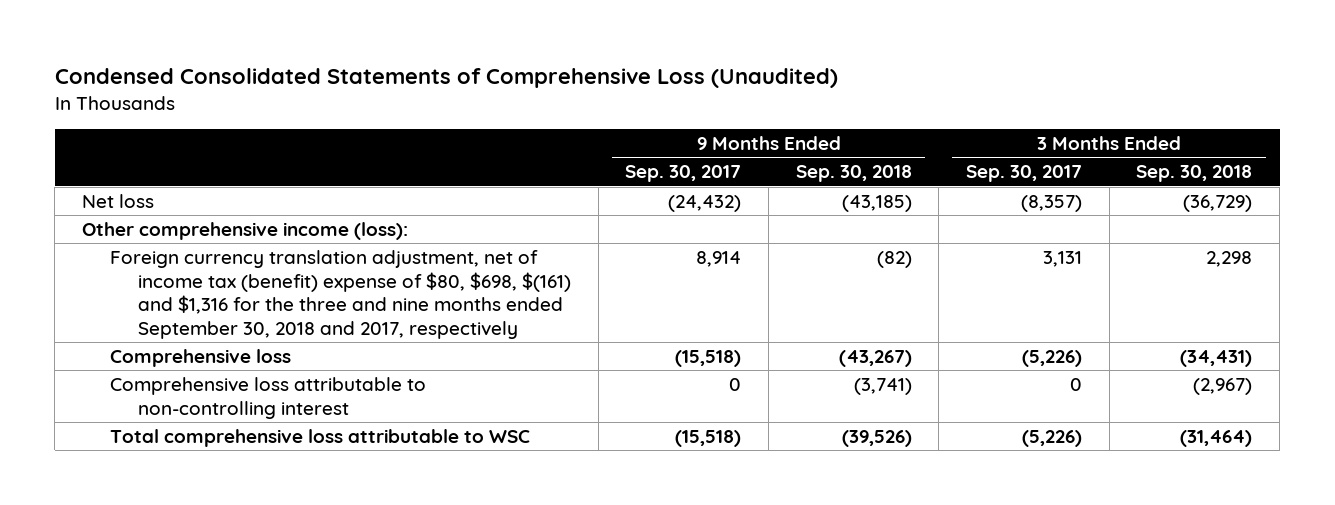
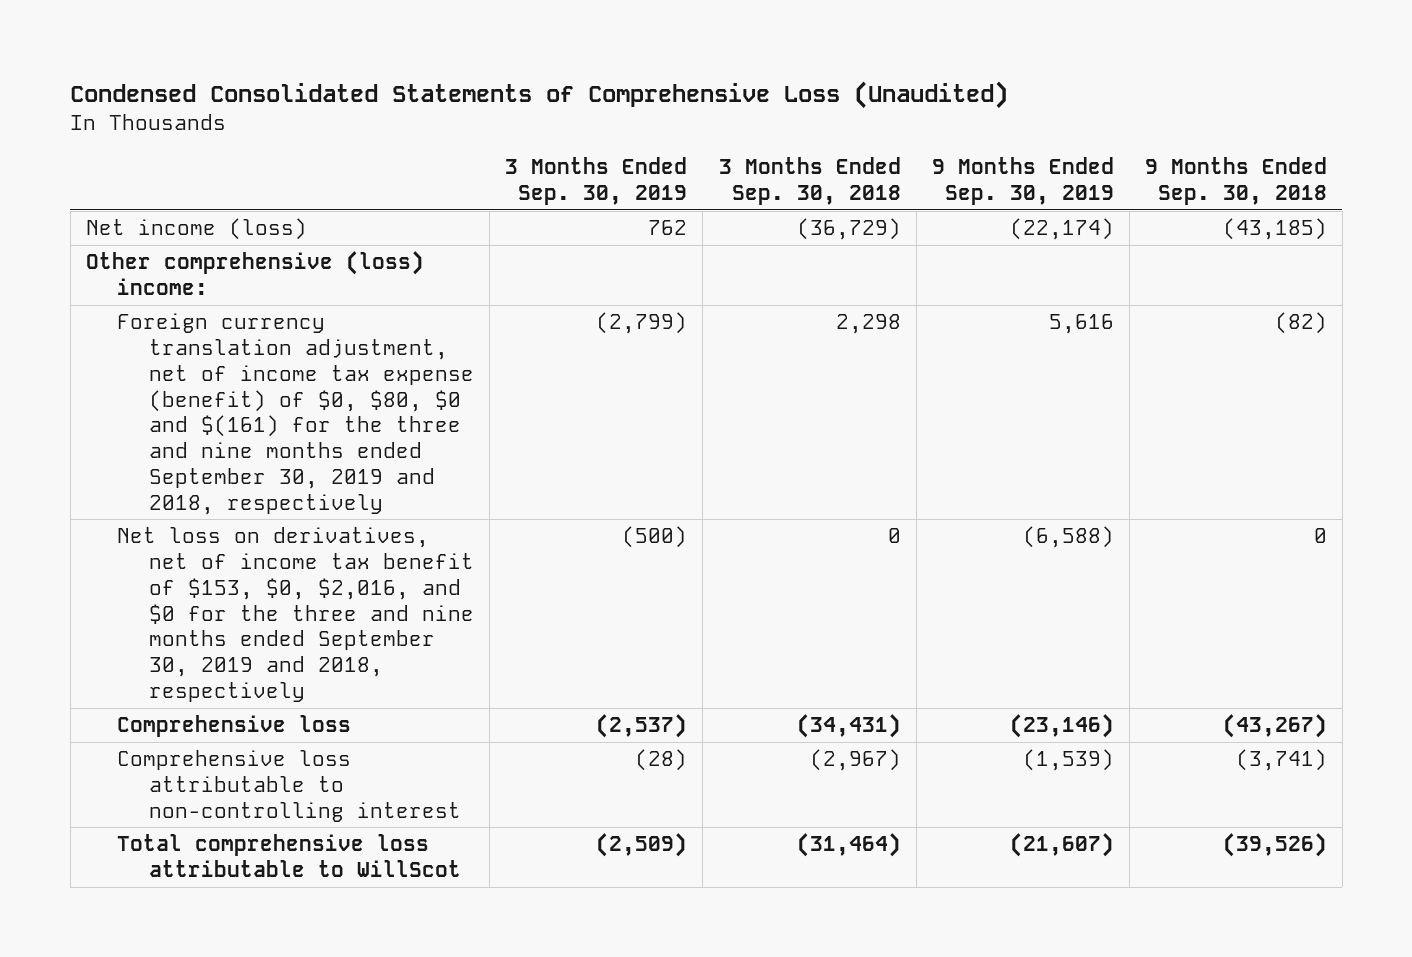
[625,165,742,183] Sep. 30, 2017 -> none
[966,165,1083,183] Sep. 30, 2017 -> none
none -> [505,157,688,206] 3 Months Ended Sep. 30, 2019
none -> [931,157,1114,206] 9 Months Ended Sep. 30, 2019
[82,193,155,208] Net loss -> [85,218,307,241] Net income (loss)
[82,221,409,240] Other comprehensive income (loss): -> [85,251,424,295] Other comprehensive (loss) income:
[110,249,572,339] Foreign currency translation adjustment, net of income tax (benefit) expense of $80, $698, $(161) and $1,316 for the three and nine months ended September 30, 2018 and 2017, respectively -> [117,313,475,515] Foreign currency translation adjustment, net of income tax expense (benefit) of $0, $80, $0 and $(161) for the three and nine months ended September 30, 2019 and 2018, respectively
none -> [117,527,475,702] Net loss on derivatives, net of income tax benefit of $153, $0, $2,016, and $0 for the three and nine months ended September 30, 2019 and 2018, respectively
[110,428,531,447] Total comprehensive loss attributable to WSC -> [117,834,462,877] Total comprehensive loss attributable to WillScot

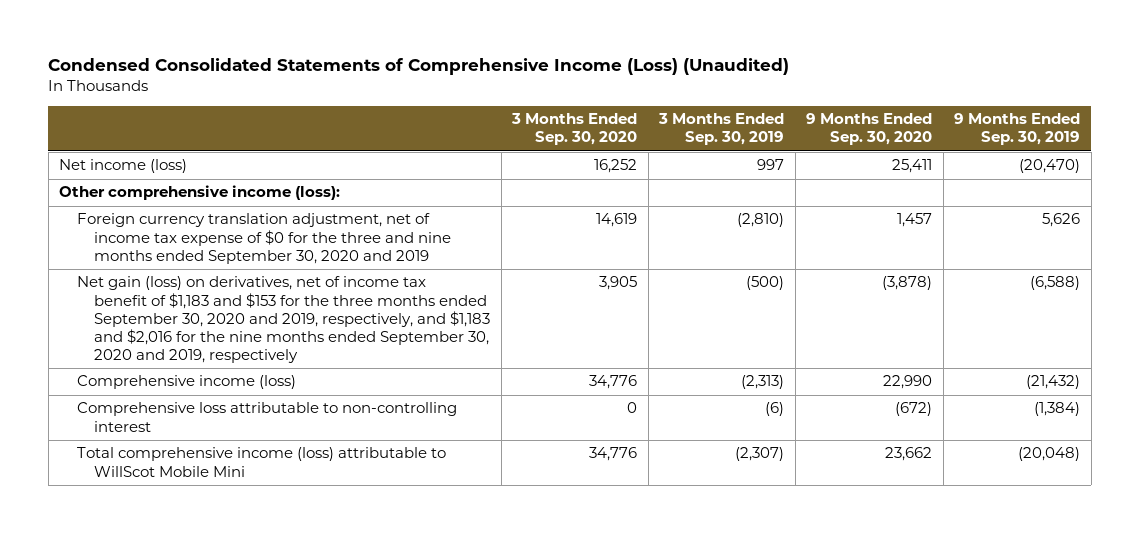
[70,81,1009,110] Condensed Consolidated Statements of Comprehensive Loss (Unaudited) -> [48,58,790,76] Condensed Consolidated Statements of Comprehensive Income (Loss) (Unaudited)
[718,157,901,206] 3 Months Ended Sep. 30, 2018 -> none
[1144,157,1327,206] 9 Months Ended Sep. 30, 2018 -> none
none -> [511,113,638,146] 3 Months Ended Sep. 30, 2020
none -> [806,113,933,146] 9 Months Ended Sep. 30, 2020
[648,220,688,236] 762 -> [757,159,785,171] 997
[1009,218,1114,241] (22,174) -> [1019,159,1081,174] (20,470)
[85,251,424,295] Other comprehensive (loss) income: -> [59,185,341,201] Other comprehensive income (loss):
[117,313,475,515] Foreign currency translation adjustment, net of income tax expense (benefit) of $0, $80, $0 and $(161) for the three and nine months ended September 30, 2019 and 2018, respectively -> [76,213,452,264] Foreign currency translation adjustment, net of income tax expense of $0 for the three and nine months ended September 30, 2020 and 2019
[596,312,688,335] (2,799) -> [737,213,785,228] (2,810)
[1048,314,1114,335] 5,616 -> [1042,213,1081,228] 5,626
[117,527,475,702] Net loss on derivatives, net of income tax benefit of $153, $0, $2,016, and $0 for the three and nine months ended September 30, 2019 and 2018, respectively -> [76,276,491,363] Net gain (loss) on derivatives, net of income tax benefit of $1,183 and $153 for the three months ended September 30, 2020 and 2019, respectively, and $1,183 and $2,016 for the nine months ended September 30, 2020 and 2019, respectively
[117,715,352,738] Comprehensive loss -> [76,375,296,390] Comprehensive income (loss)
[596,714,688,739] (2,537) -> [741,375,785,390] (2,313)
[1009,714,1114,739] (23,146) -> [1026,375,1081,390] (21,432)
[635,749,688,772] (28) -> [765,402,785,417] (6)
[1022,749,1114,772] (1,539) -> [1034,402,1081,417] (1,384)
[117,834,462,877] Total comprehensive loss attributable to WillScot -> [76,447,446,477] Total comprehensive income (loss) attributable to WillScot Mobile Mini
[596,833,688,858] (2,509) -> [735,447,785,462] (2,307)
[1009,833,1114,858] (21,607) -> [1018,447,1081,462] (20,048)

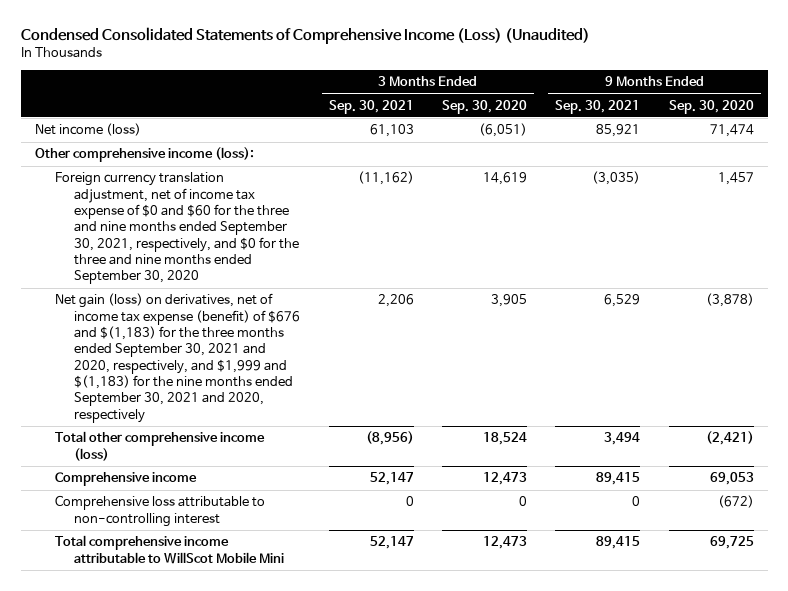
[658,113,785,146] 3 Months Ended Sep. 30, 2019 -> none
[954,113,1081,146] 9 Months Ended Sep. 30, 2019 -> none
none -> [328,99,414,114] Sep. 30, 2021
none -> [555,99,641,114] Sep. 30, 2021
[594,159,638,174] 16,252 -> [479,123,528,138] (6,051)
[892,159,933,174] 25,411 -> [709,124,754,138] 71,474
[76,213,452,264] Foreign currency translation adjustment, net of income tax expense of $0 for the three and nine months ended September 30, 2020 and 2019 -> [54,172,300,285] Foreign currency translation adjustment, net of income tax expense of $0 and $60 for the three and nine months ended September 30, 2021, respectively, and $0 for the three and nine months ended September 30, 2020
[76,276,491,363] Net gain (loss) on derivatives, net of income tax benefit of $1,183 and $153 for the three months ended September 30, 2020 and 2019, respectively, and $1,183 and $2,016 for the nine months ended September 30, 2020 and 2019, respectively -> [54,293,301,423] Net gain (loss) on derivatives, net of income tax expense (benefit) of $676 and $(1,183) for the three months ended September 30, 2021 and 2020, respectively, and $1,999 and $(1,183) for the nine months ended September 30, 2021 and 2020, respectively
none -> [54,431,265,461] Total other comprehensive income (loss)
[76,375,296,390] Comprehensive income (loss) -> [54,472,197,487] Comprehensive income
[589,375,638,390] 34,776 -> [483,472,528,486] 12,473
[883,375,933,390] 22,990 -> [709,472,754,486] 69,053
[76,447,446,477] Total comprehensive income (loss) attributable to WillScot Mobile Mini -> [54,535,285,564] Total comprehensive income attributable to WillScot Mobile Mini
[589,447,638,462] 34,776 -> [483,536,528,550] 12,473
[885,447,933,462] 23,662 -> [709,536,754,550] 69,725

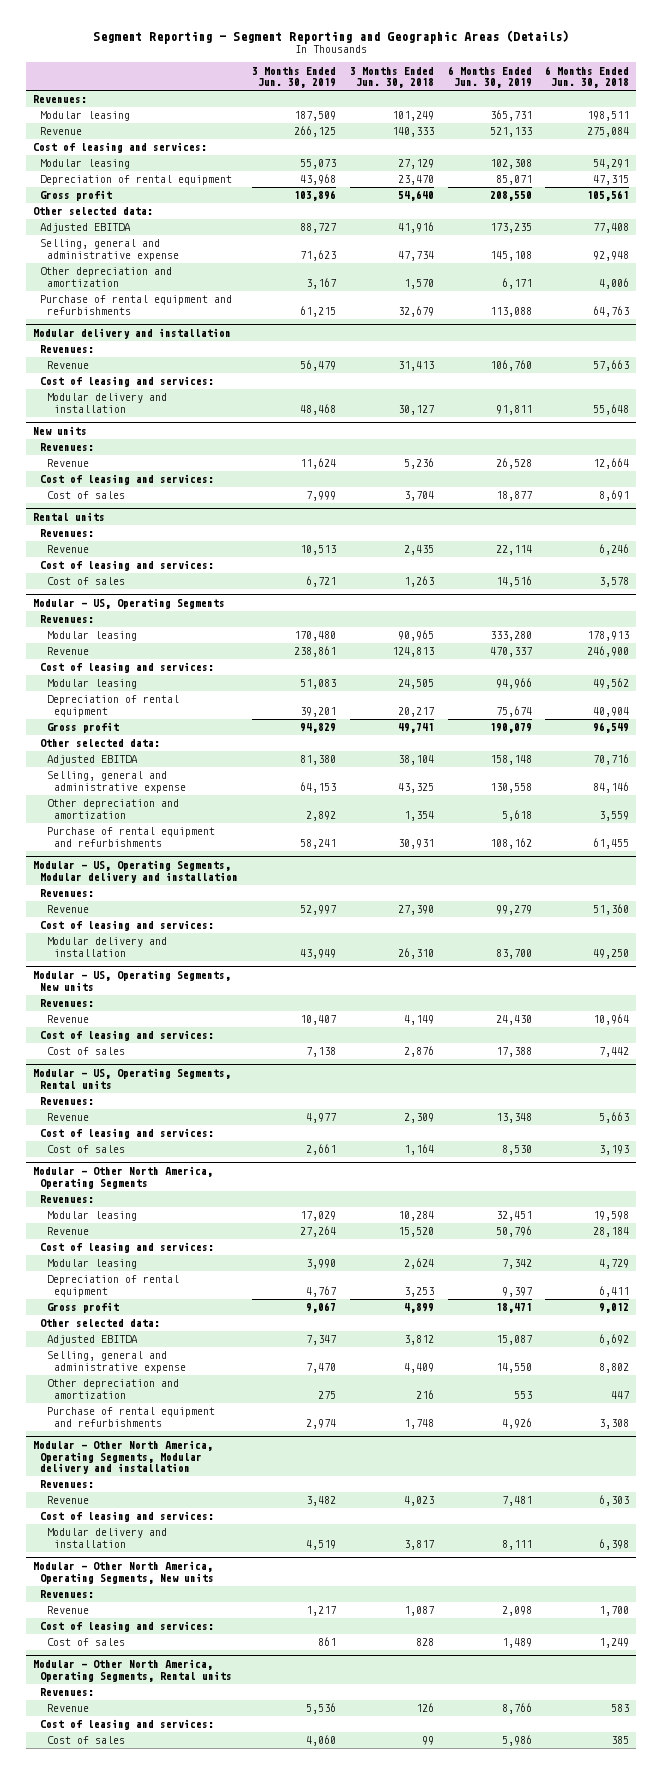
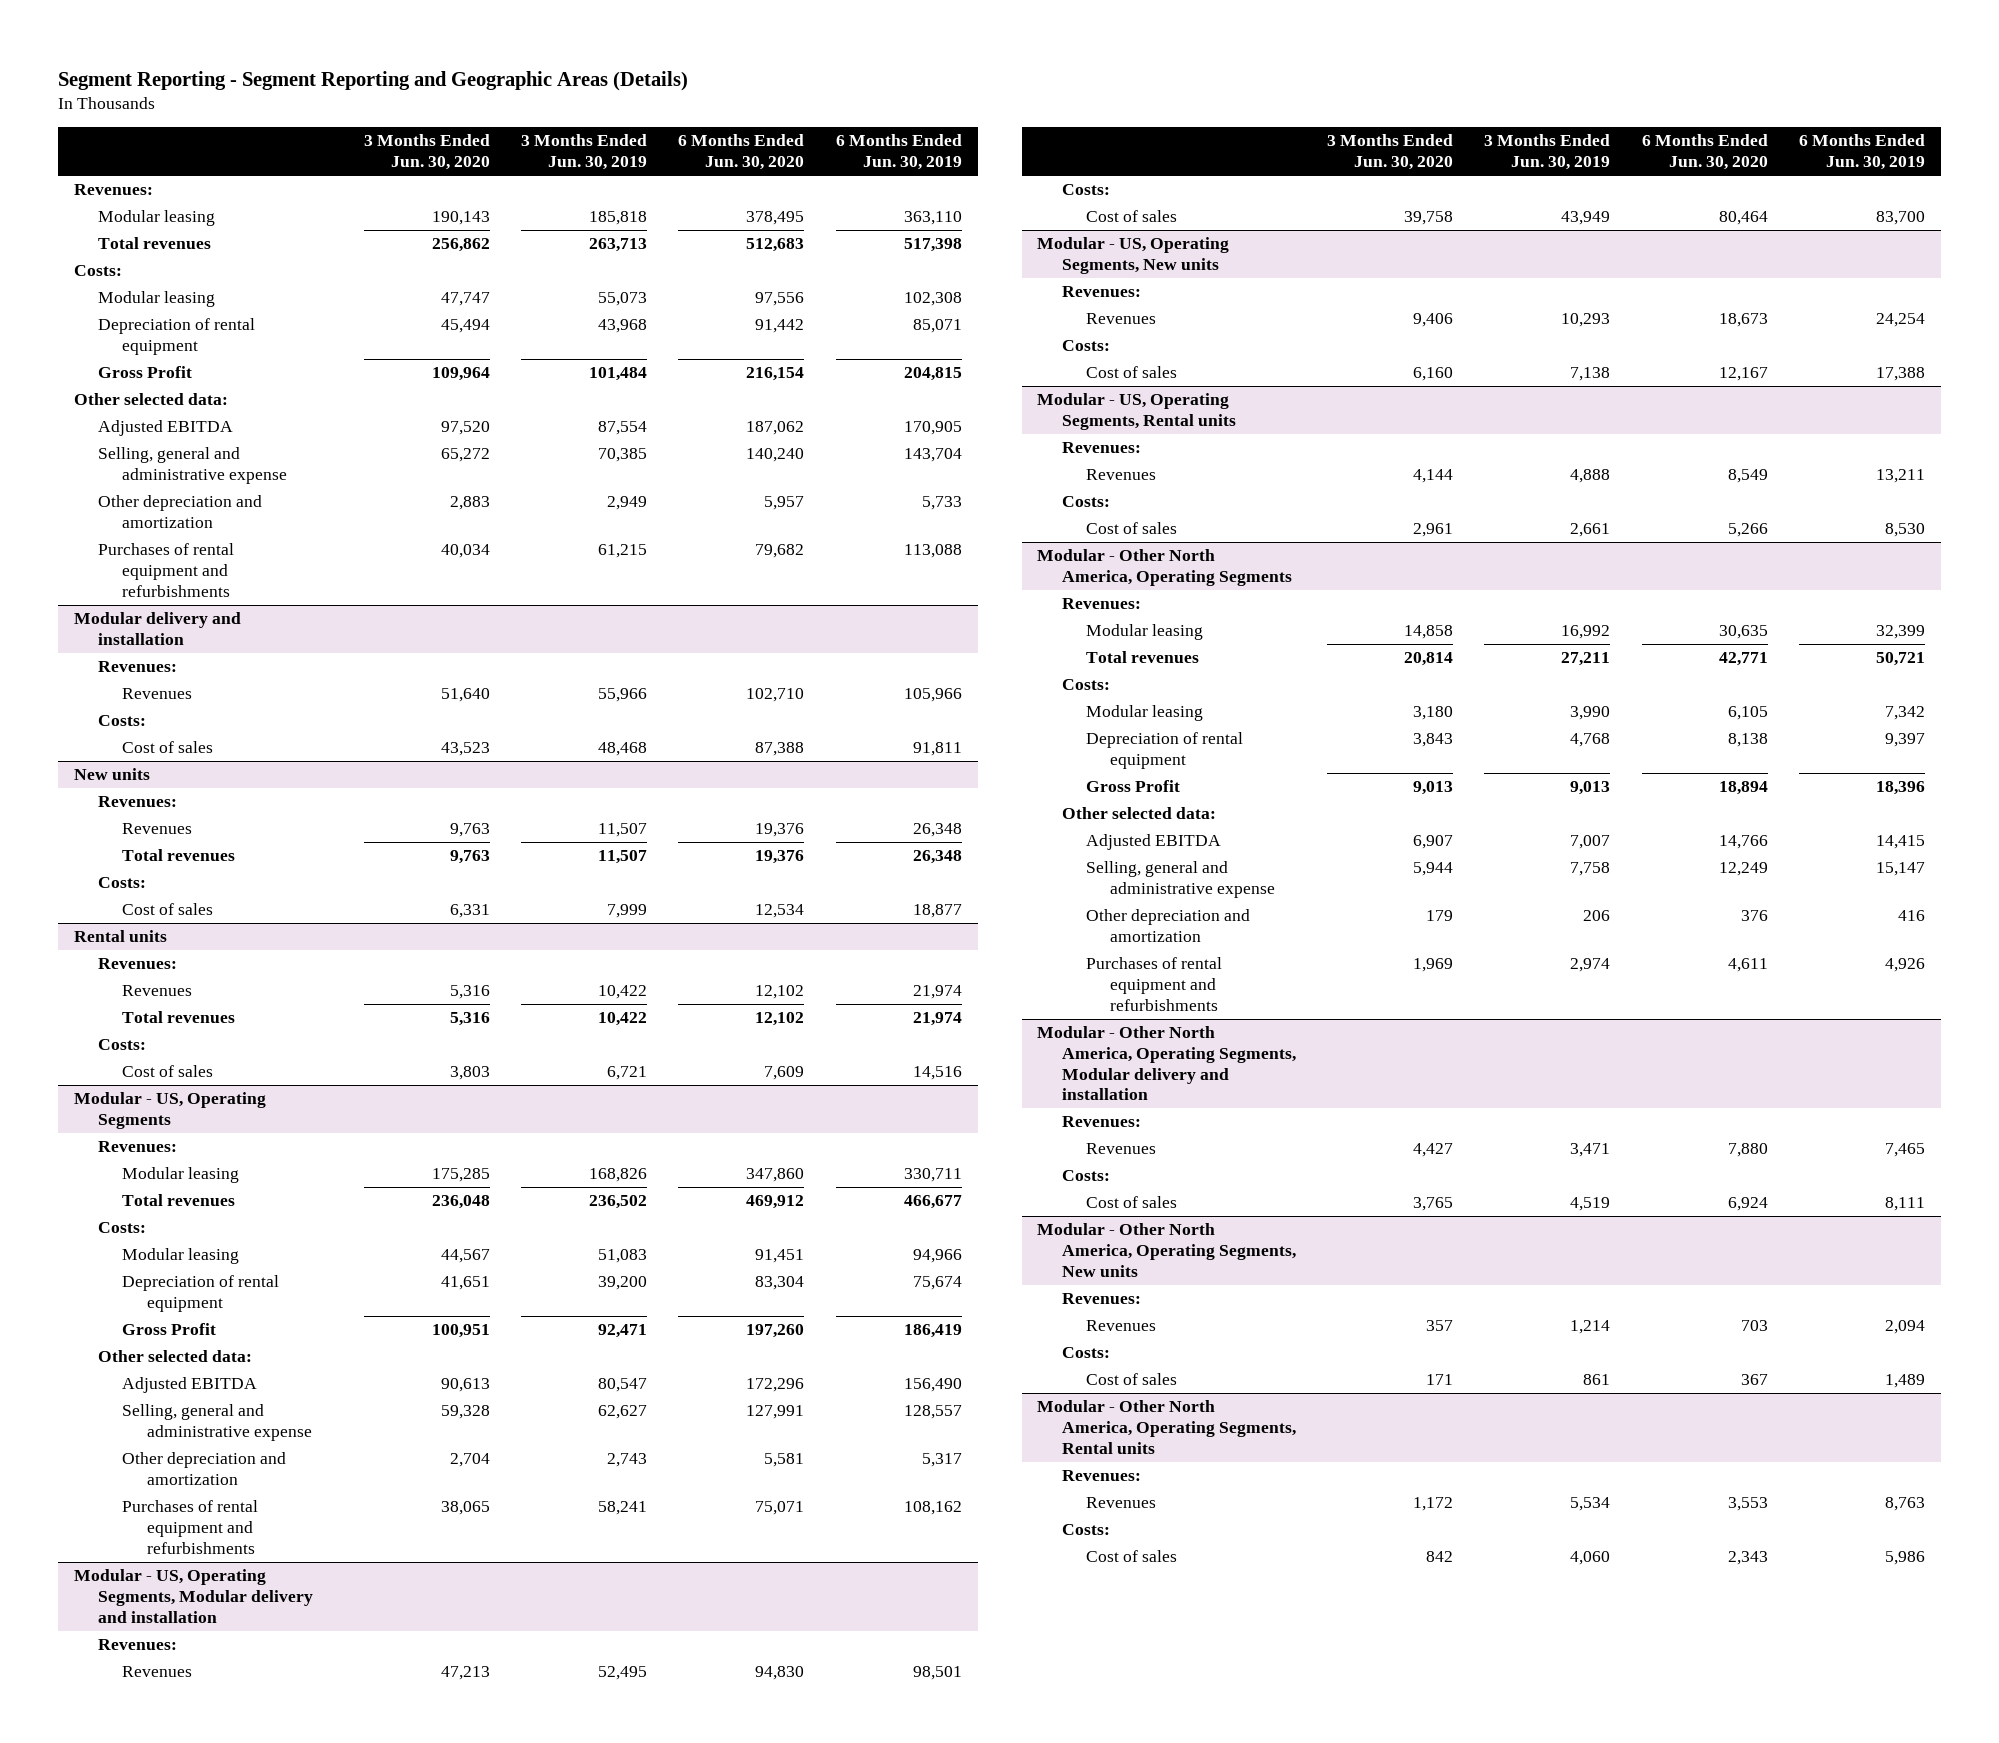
[349,66,434,89] 3 Months Ended Jun. 30, 2018 -> none
[545,65,630,89] 6 Months Ended Jun. 30, 2018 -> none
none -> [363,134,490,171] 3 Months Ended Jun. 30, 2020
none -> [678,134,805,171] 6 Months Ended Jun. 30, 2020
[40,127,83,136] Revenue -> none
[33,142,208,154] Cost of leasing and services: -> none
[293,111,336,122] 187,509 -> [589,211,648,226] 185,818
[489,110,532,122] 365,731 -> [903,211,962,226] 363,110
none -> [98,237,212,250] Total revenues
none -> [73,265,122,277] Costs:
[40,190,113,202] Gross profit -> [98,366,193,379] Gross Profit
[293,190,336,202] 103,896 -> [589,367,648,382] 101,484
[489,191,532,202] 208,550 -> [903,367,962,382] 204,815
[299,223,336,234] 88,727 -> [598,421,648,436] 87,554
[489,223,532,234] 173,235 -> [903,421,962,436] 170,905
[299,249,336,261] 71,623 -> [598,448,648,463] 70,385
[489,250,532,261] 145,108 -> [903,448,962,463] 143,704
[305,277,336,289] 3,167 -> [607,496,648,511] 2,949
[501,277,532,289] 6,171 -> [921,496,962,511] 5,733
[40,295,233,315] Purchase of rental equipment and refurbishments -> [98,543,235,597] Purchases of rental equipment and refurbishments
[47,361,90,370] Revenue -> none
[40,376,215,388] Cost of leasing and services: -> none
none -> [122,688,193,700] Revenues
none -> [98,715,147,727] Costs:
[47,393,168,413] Modular delivery and installation -> [122,741,214,754] Cost of sales
[47,459,90,468] Revenue -> none
[40,474,215,486] Cost of leasing and services: -> none
none -> [122,823,193,835] Revenues
none -> [122,849,236,862] Total revenues
none -> [98,877,147,889] Costs:
[47,545,90,554] Revenue -> none
[40,560,215,572] Cost of leasing and services: -> none
none -> [122,985,193,997] Revenues
none -> [122,1011,236,1024] Total revenues
none -> [98,1039,147,1051] Costs:
[47,647,90,656] Revenue -> none
[40,662,215,674] Cost of leasing and services: -> none
[293,631,336,642] 170,480 -> [589,1168,648,1183] 168,826
[489,631,532,642] 333,280 -> [903,1168,962,1183] 330,711
none -> [122,1194,236,1207] Total revenues
none -> [98,1222,147,1234] Costs:
[299,706,336,717] 39,201 -> [598,1276,648,1291] 39,200
[47,722,120,734] Gross profit -> [122,1323,217,1336] Gross Profit
[299,723,336,734] 94,829 -> [598,1324,648,1339] 92,471
[489,723,532,734] 190,079 -> [903,1324,962,1339] 186,419
[299,755,336,766] 81,380 -> [598,1378,648,1393] 80,547
[489,755,532,766] 158,148 -> [903,1378,962,1393] 156,490
[299,781,336,793] 64,153 -> [598,1405,648,1420] 62,627
[489,782,532,793] 130,558 -> [903,1405,962,1420] 128,557
[305,810,336,821] 2,892 -> [607,1453,648,1468] 2,743
[501,809,532,821] 5,618 -> [921,1453,962,1468] 5,317
[47,827,216,847] Purchase of rental equipment and refurbishments -> [122,1500,259,1554] Purchases of rental equipment and refurbishments
[47,905,90,914] Revenue -> none
[40,920,215,932] Cost of leasing and services: -> none
none -> [122,1666,193,1678] Revenues
none -> [1061,184,1110,196] Costs:
[47,937,168,957] Modular delivery and installation -> [1085,210,1177,223] Cost of sales
[47,1015,90,1024] Revenue -> none
[40,1030,215,1042] Cost of leasing and services: -> none
none -> [1085,313,1156,325] Revenues
none -> [1061,340,1110,352] Costs:
[47,1113,90,1122] Revenue -> none
[40,1128,215,1140] Cost of leasing and services: -> none
none -> [1085,469,1156,481] Revenues
none -> [1061,496,1110,508] Costs:
[47,1227,90,1236] Revenue -> none
[40,1242,215,1254] Cost of leasing and services: -> none
[299,1211,336,1222] 17,029 -> [1561,625,1611,640] 16,992
[495,1211,532,1222] 32,451 -> [1876,625,1926,640] 32,399
none -> [1085,651,1199,664] Total revenues
none -> [1061,679,1110,691] Costs:
[305,1285,336,1297] 4,767 -> [1570,733,1611,748] 4,768
[47,1302,120,1314] Gross profit -> [1085,780,1180,793] Gross Profit
[305,1302,336,1314] 9,067 -> [1570,781,1611,796] 9,013
[495,1303,532,1314] 18,471 -> [1876,781,1926,796] 18,396
[305,1335,336,1346] 7,347 -> [1570,835,1611,850] 7,007
[495,1335,532,1346] 15,087 -> [1876,835,1926,850] 14,415
[305,1362,336,1373] 7,470 -> [1570,862,1611,877] 7,758
[495,1362,532,1373] 14,550 -> [1876,862,1926,877] 15,147
[317,1390,336,1399] 275 -> [1583,910,1611,922] 206
[513,1390,532,1399] 553 -> [1898,910,1926,922] 416
[47,1407,216,1427] Purchase of rental equipment and refurbishments -> [1085,957,1222,1011] Purchases of rental equipment and refurbishments
[47,1496,90,1505] Revenue -> none
[40,1511,215,1523] Cost of leasing and services: -> none
none -> [1085,1143,1156,1155] Revenues
none -> [1061,1170,1110,1182] Costs:
[47,1528,168,1548] Modular delivery and installation -> [1085,1196,1177,1209] Cost of sales
[47,1606,90,1615] Revenue -> none
[40,1621,215,1633] Cost of leasing and services: -> none
none -> [1085,1320,1156,1332] Revenues
none -> [1061,1347,1110,1359] Costs:
[47,1704,90,1713] Revenue -> none
[40,1719,215,1731] Cost of leasing and services: -> none
none -> [1085,1497,1156,1509] Revenues
none -> [1061,1524,1110,1536] Costs:

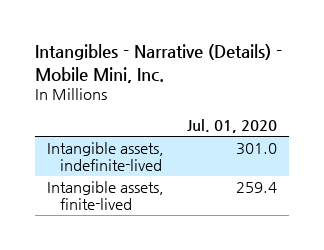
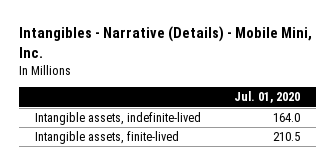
[236,143,278,156] 301.0 -> [272,113,300,123] 164.0
[236,182,278,194] 259.4 -> [272,132,300,142] 210.5

